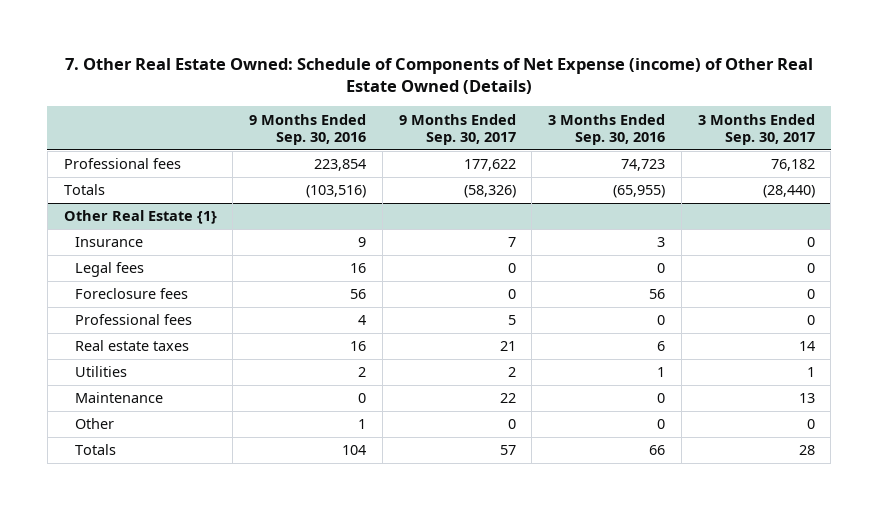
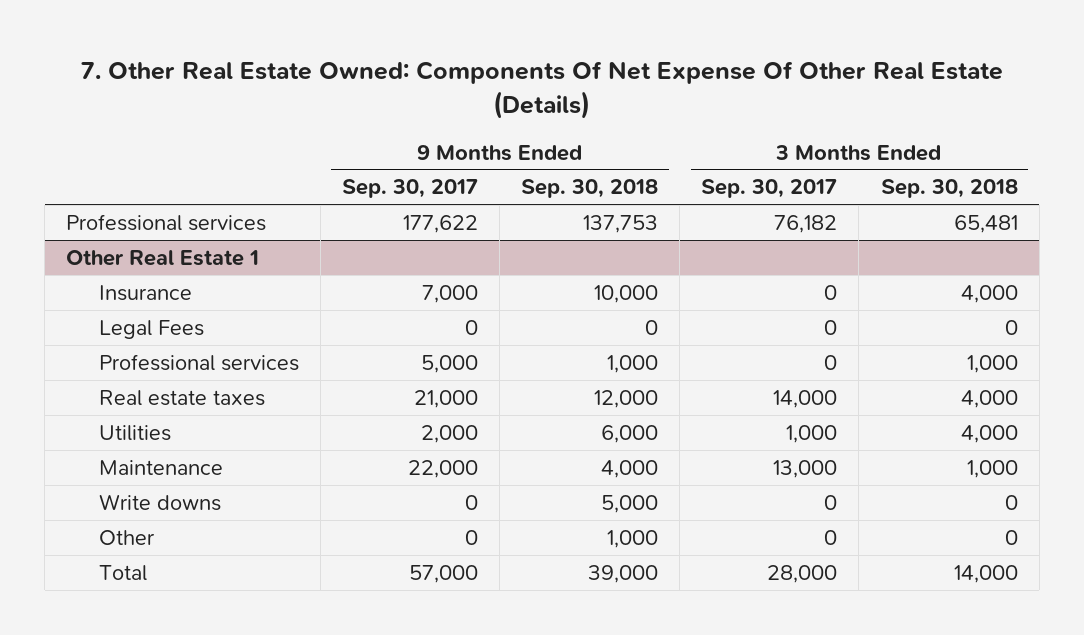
[65,57,814,94] 7. Other Real Estate Owned: Schedule of Components of Net Expense (income) of Other Real Estate Owned (Details) -> [81,61,1004,120] 7. Other Real Estate Owned: Components Of Net Expense Of Other Real Estate (Details)
[249,113,367,145] 9 Months Ended Sep. 30, 2016 -> none
[548,113,666,145] 3 Months Ended Sep. 30, 2016 -> none
none -> [521,179,659,199] Sep. 30, 2018
none -> [880,179,1018,199] Sep. 30, 2018
[63,184,105,196] Totals -> none
[74,288,188,300] Foreclosure fees -> none
[63,158,181,170] Professional fees -> [66,213,267,231] Professional services
[63,210,217,225] Other Real Estate {1} -> [66,249,260,266] Other Real Estate 1
[507,237,516,248] 7 -> [422,284,479,303] 7,000
[74,262,144,278] Legal fees -> [99,319,205,339] Legal Fees
[74,314,192,326] Professional fees -> [99,353,300,371] Professional services
[507,315,516,326] 5 -> [421,354,479,373] 5,000
[499,341,516,352] 21 -> [414,389,479,408] 21,000
[798,341,815,352] 14 -> [773,389,838,408] 14,000
[507,367,516,378] 2 -> [421,424,479,443] 2,000
[806,367,815,378] 1 -> [786,424,838,443] 1,000
[499,393,516,404] 22 -> [408,459,479,478] 22,000
[798,393,815,404] 13 -> [773,459,838,478] 13,000
none -> [99,493,222,511] Write downs
[74,444,116,456] Totals -> [99,564,148,581] Total
[499,445,516,456] 57 -> [409,564,479,583] 57,000
[798,445,815,456] 28 -> [767,564,838,583] 28,000

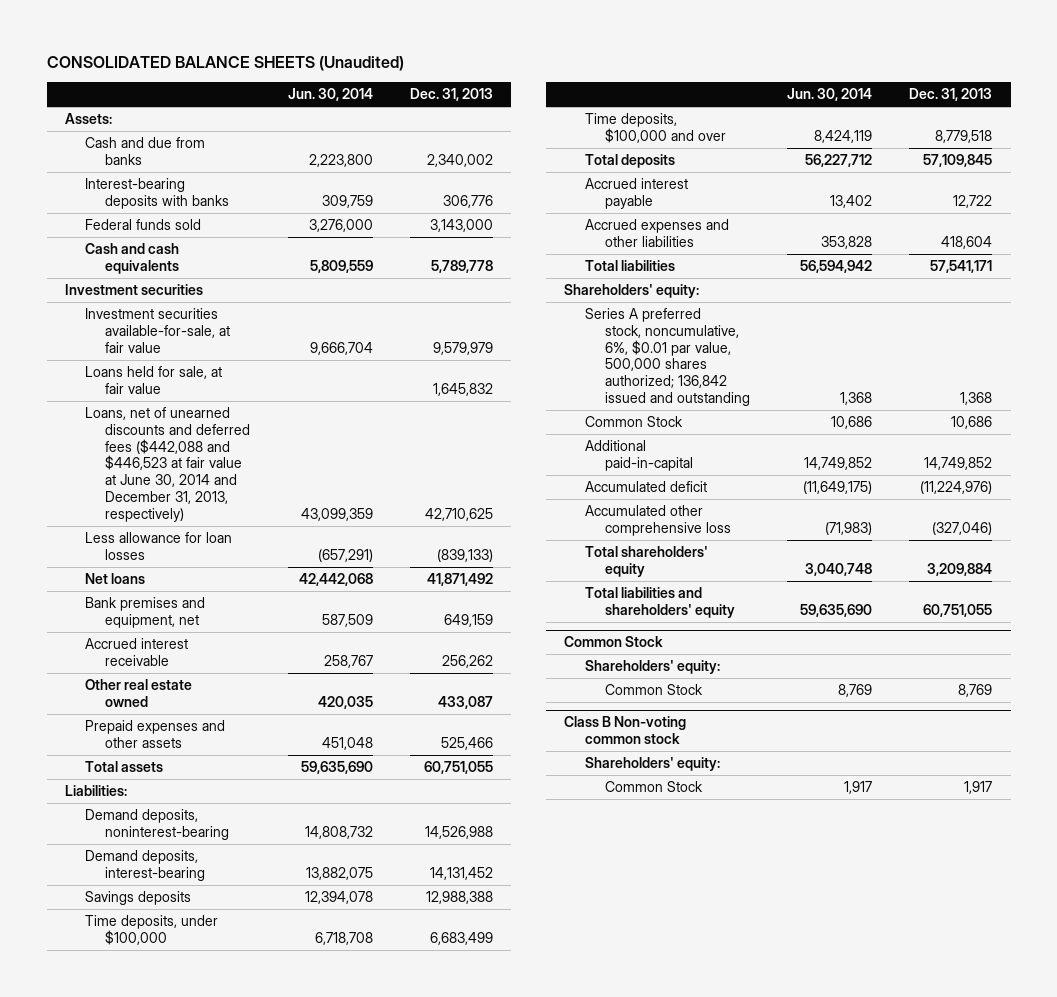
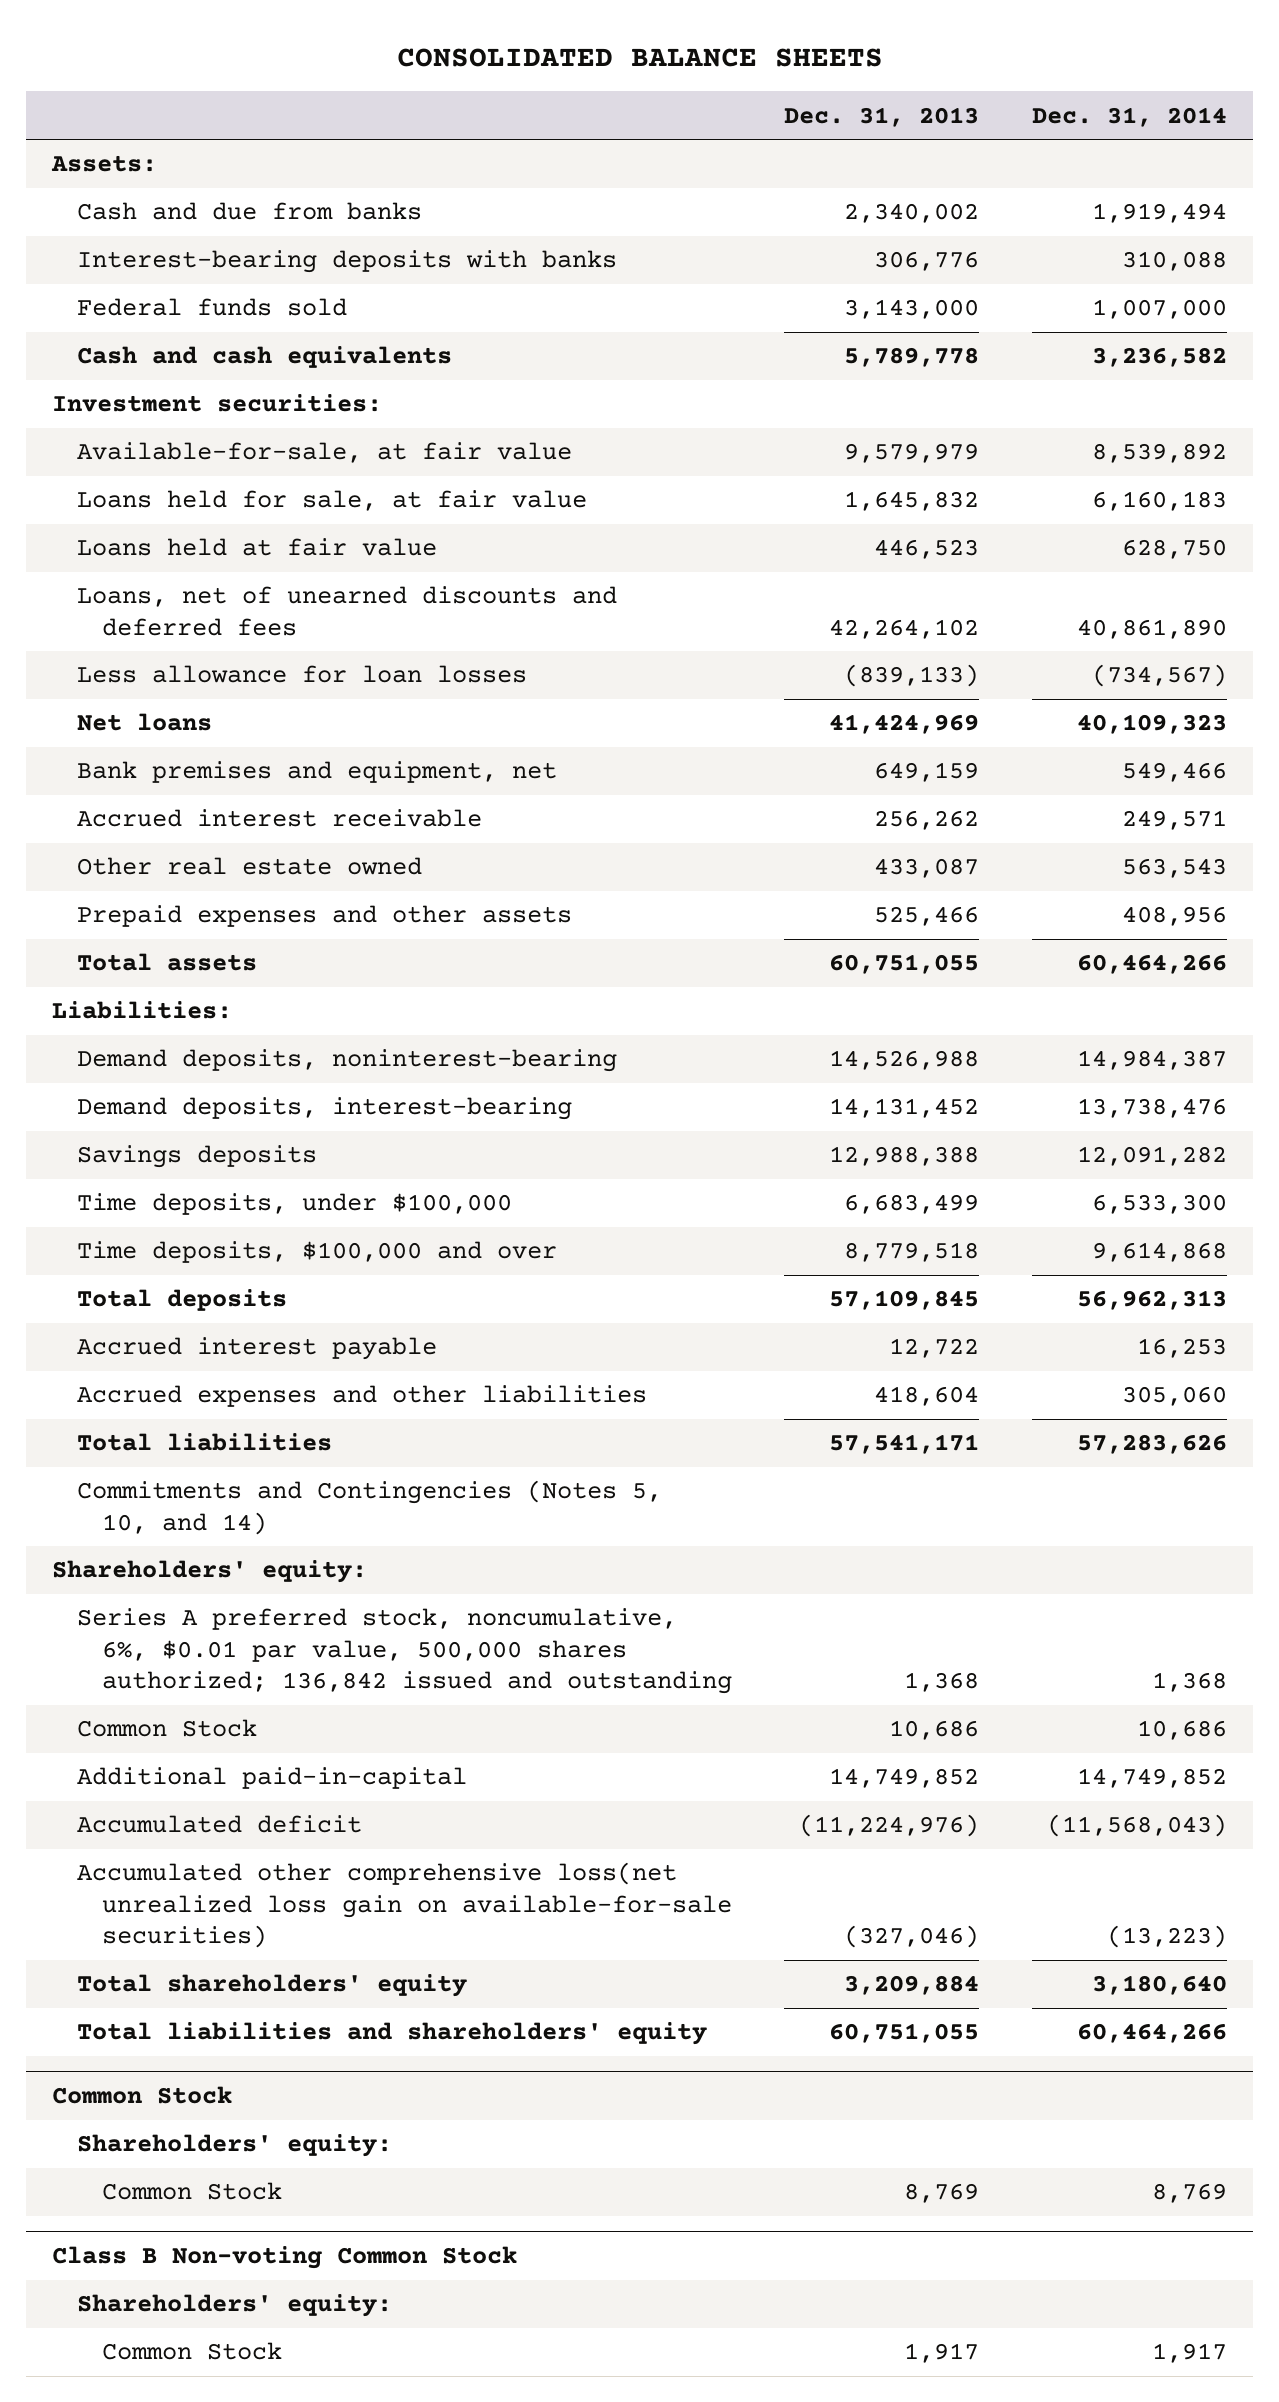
[46,56,404,72] CONSOLIDATED BALANCE SHEETS (Unaudited) -> [396,47,883,67] CONSOLIDATED BALANCE SHEETS
[287,88,373,102] Jun. 30, 2014 -> none
none -> [1031,106,1227,127] Dec. 31, 2014
[65,284,204,296] Investment securities -> [52,394,383,413] Investment securities:
[85,308,231,353] Investment securities available-for-sale, at fair value -> [77,442,573,464] Available-for-sale, at fair value
none -> [77,538,438,557] Loans held at fair value
[85,407,251,522] Loans, net of unearned discounts and deferred fees ($442,088 and $446,523 at fair value at June 30, 2014 and December 31, 2013, respectively) -> [77,586,618,636] Loans, net of unearned discounts and deferred fees
[424,507,493,521] 42,710,625 -> [829,618,980,639] 42,264,102
[426,573,493,587] 41,871,492 -> [829,714,980,735] 41,424,969
none -> [77,1480,663,1535] Commitments and Contingencies (Notes 5, 10, and 14)
[584,505,731,536] Accumulated other comprehensive loss -> [77,1862,732,1949] Accumulated other comprehensive loss(net unrealized loss gain on available-for-sale securities)
[564,716,687,745] Class B Non-voting common stock -> [52,2246,518,2270] Class B Non-voting Common Stock

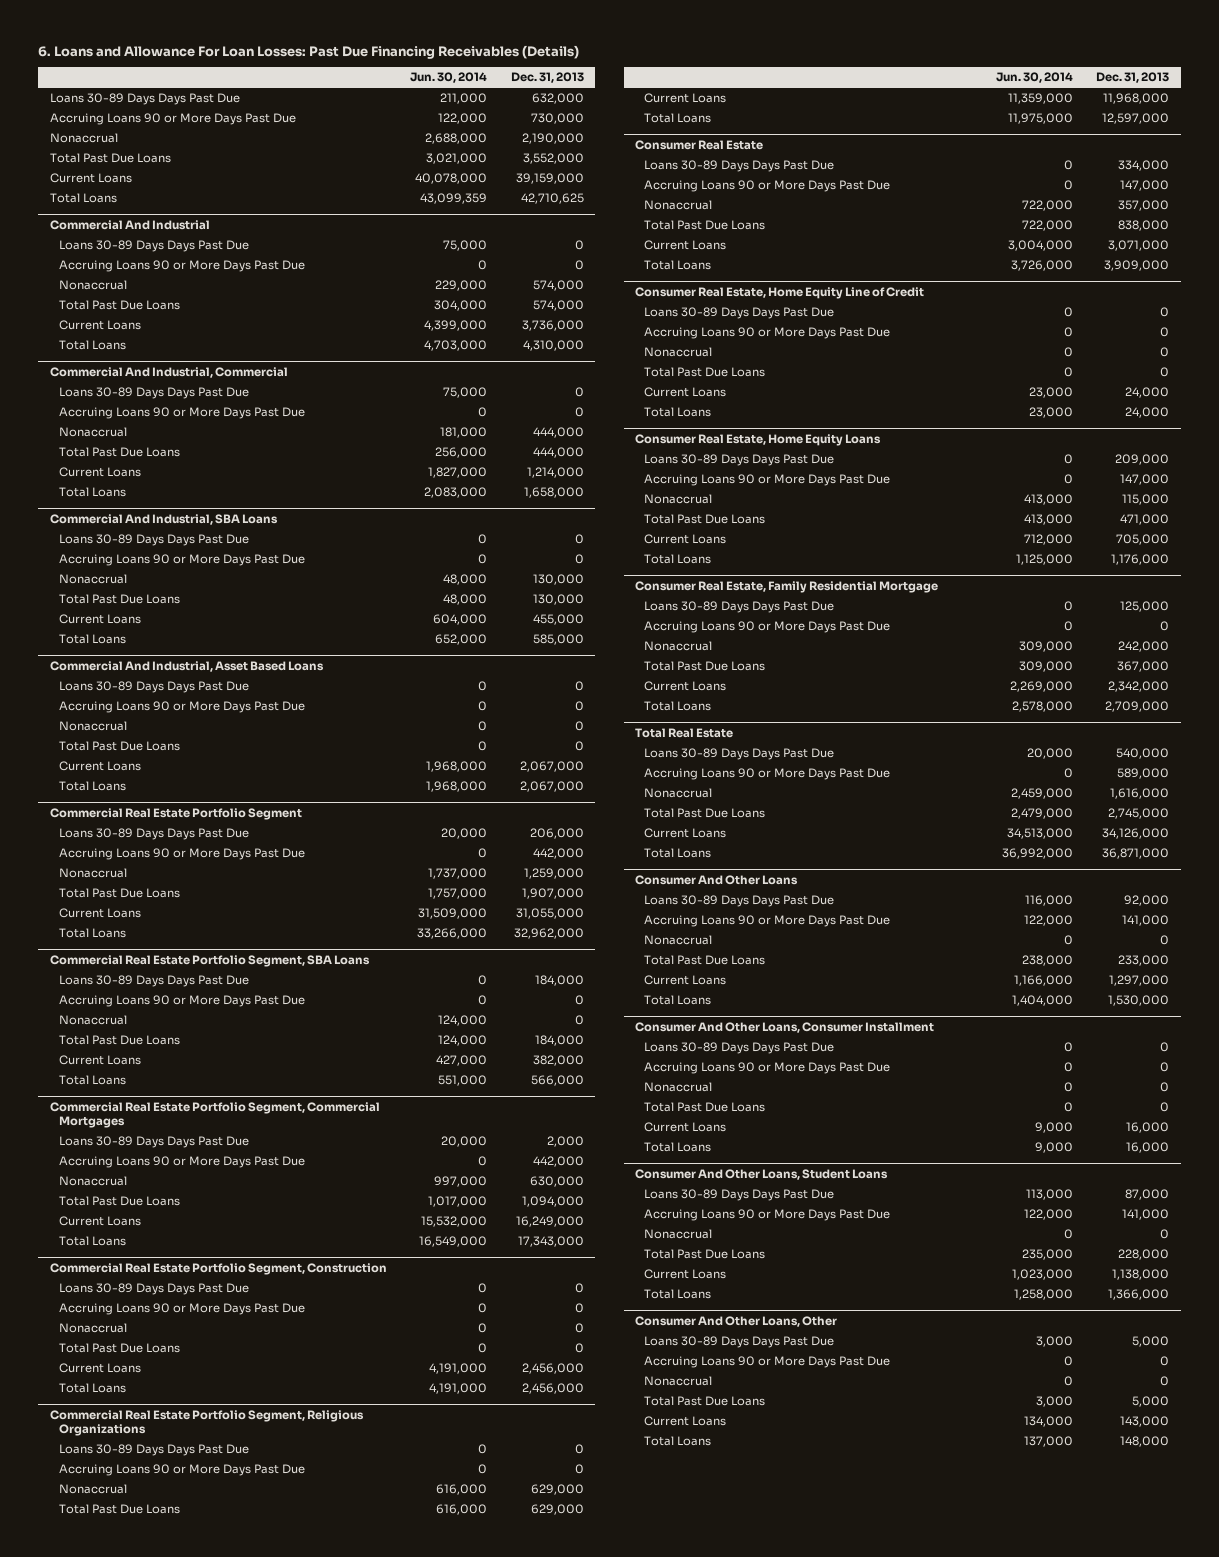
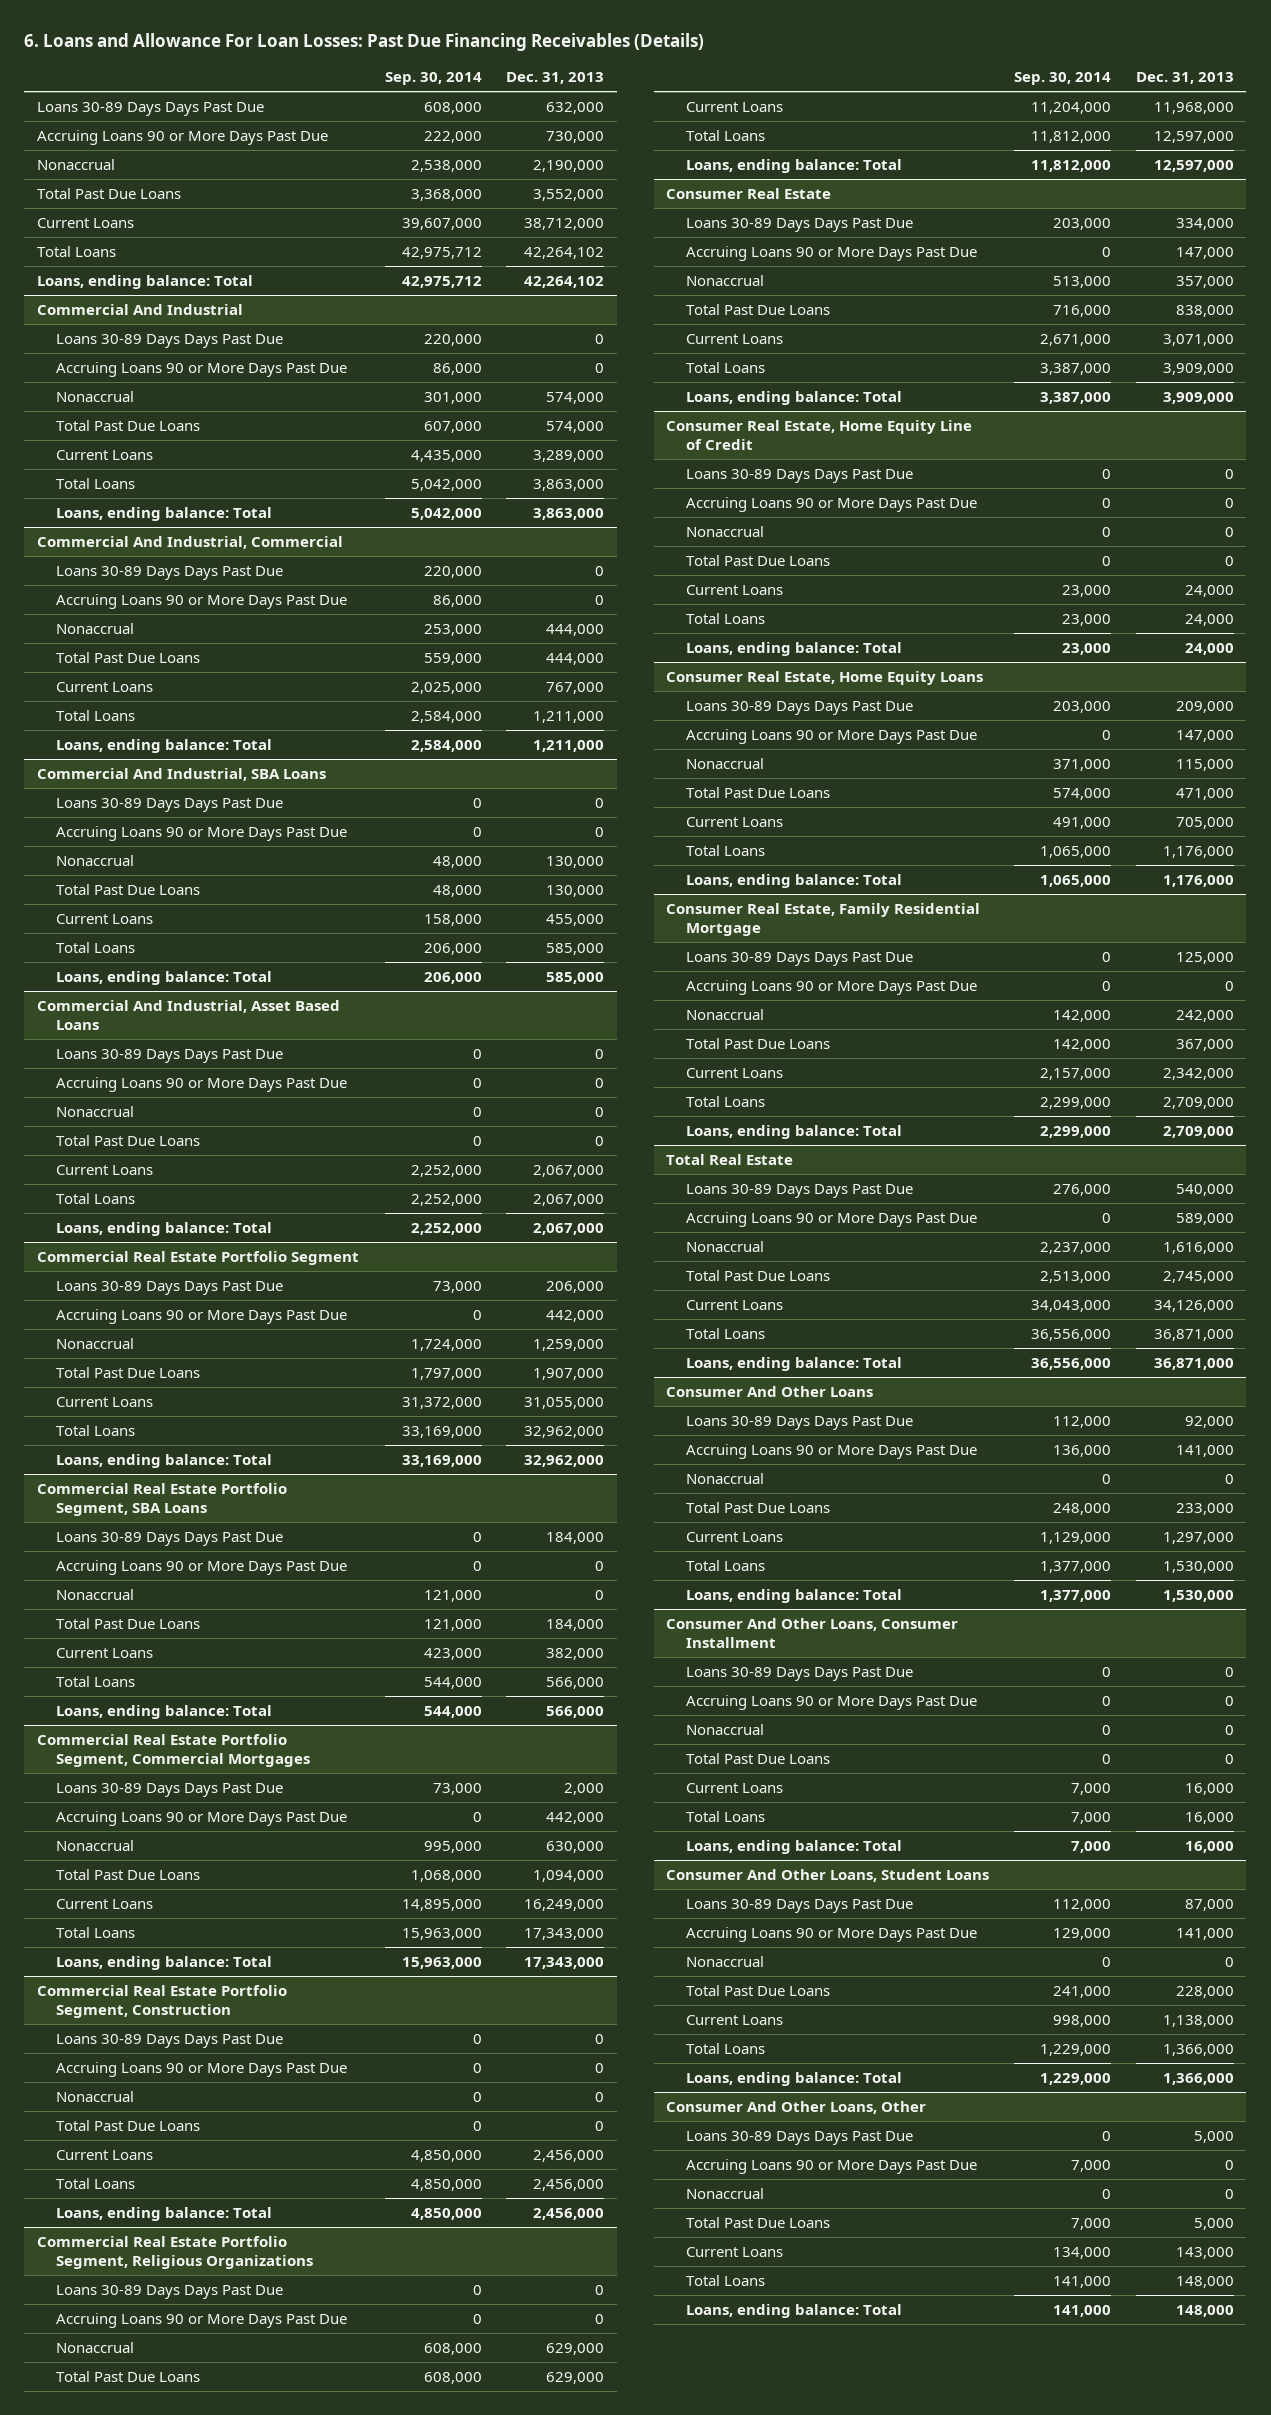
[410,72,488,84] Jun. 30, 2014 -> none
none -> [384,72,482,86] Sep. 30, 2014
[515,173,584,185] 39,159,000 -> [524,218,605,231] 38,712,000
[520,193,584,205] 42,710,625 -> [524,247,605,260] 42,264,102
none -> [36,275,253,290] Loans, ending balance: Total
[521,320,584,332] 3,736,000 -> [533,450,605,463] 3,289,000
[522,340,584,352] 4,310,000 -> [533,479,605,492] 3,863,000
none -> [55,507,272,522] Loans, ending balance: Total
[526,467,584,479] 1,214,000 -> [546,682,605,695] 767,000
[523,487,584,499] 1,658,000 -> [533,711,605,724] 1,211,000
none -> [55,739,272,754] Loans, ending balance: Total
none -> [55,971,272,986] Loans, ending balance: Total
none -> [55,1222,272,1237] Loans, ending balance: Total
none -> [55,1454,272,1469] Loans, ending balance: Total
none -> [55,1705,272,1720] Loans, ending balance: Total
none -> [55,1956,272,1971] Loans, ending balance: Total
none -> [55,2207,272,2222] Loans, ending balance: Total
none -> [685,159,902,174] Loans, ending balance: Total
none -> [685,391,902,406] Loans, ending balance: Total
none -> [685,642,902,657] Loans, ending balance: Total
none -> [685,874,902,889] Loans, ending balance: Total
none -> [685,1125,902,1140] Loans, ending balance: Total
none -> [685,1357,902,1372] Loans, ending balance: Total
none -> [685,1589,902,1604] Loans, ending balance: Total
none -> [685,1840,902,1855] Loans, ending balance: Total
none -> [685,2072,902,2087] Loans, ending balance: Total
none -> [685,2304,902,2319] Loans, ending balance: Total

